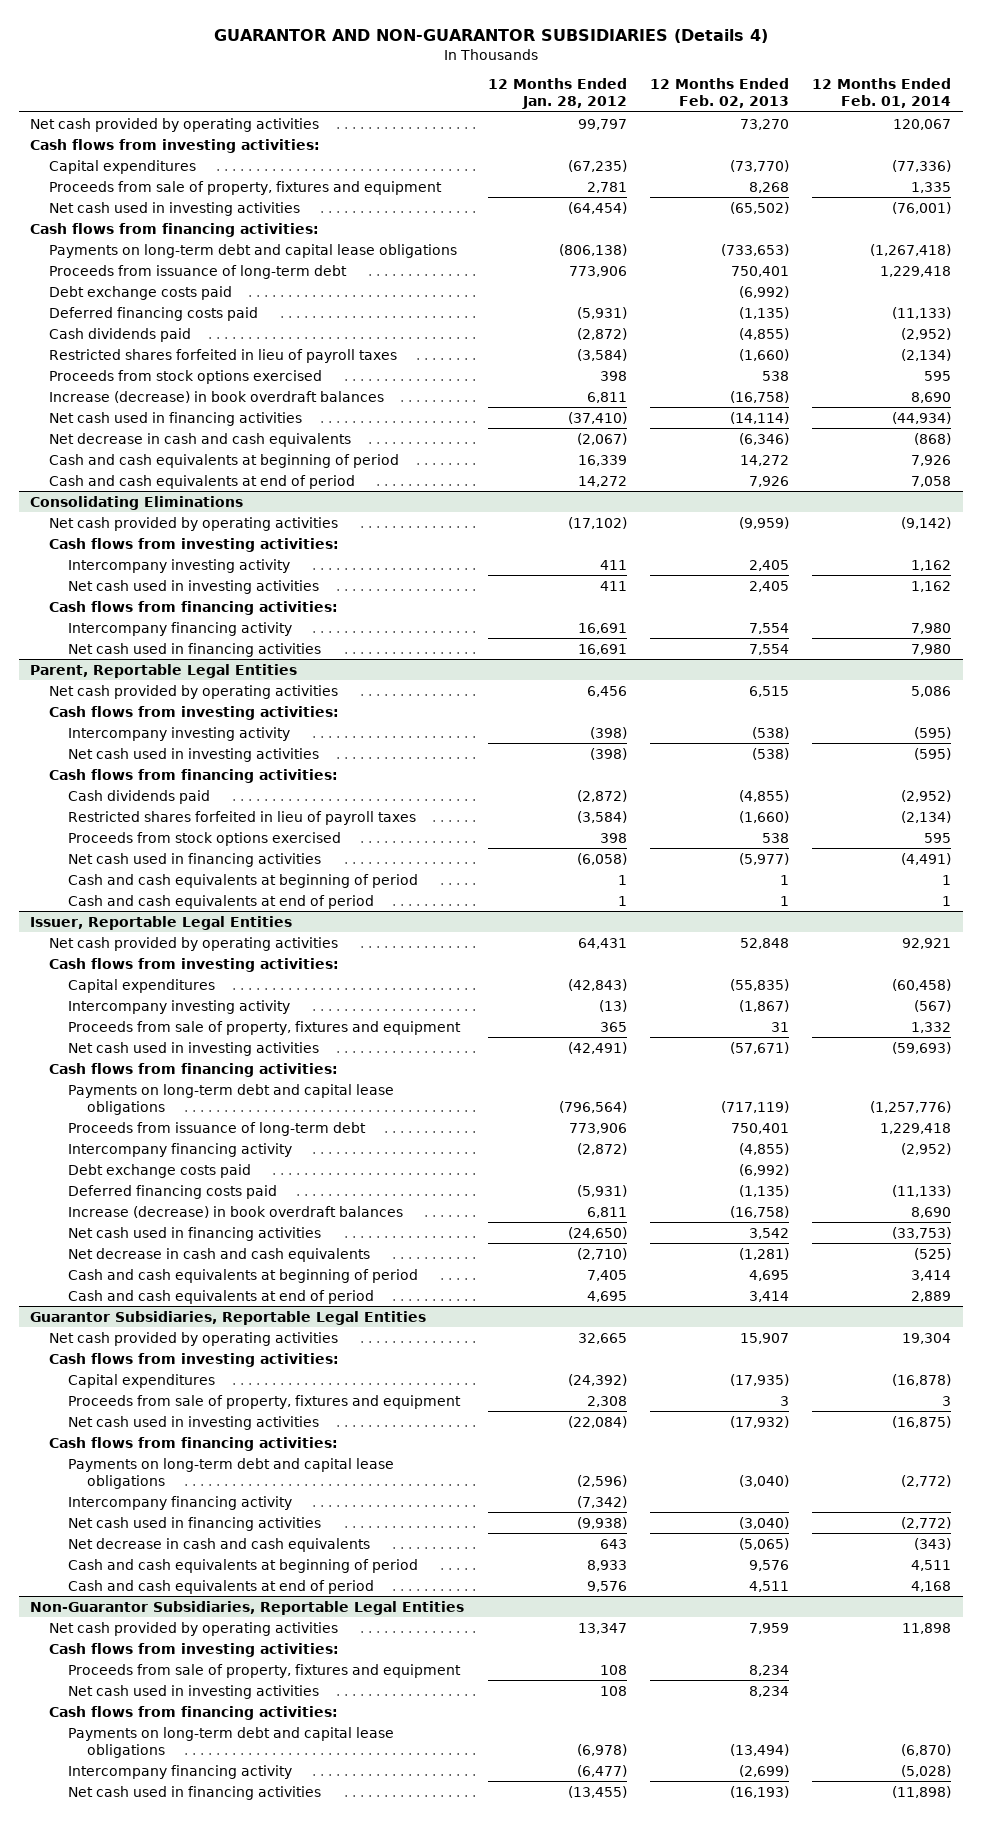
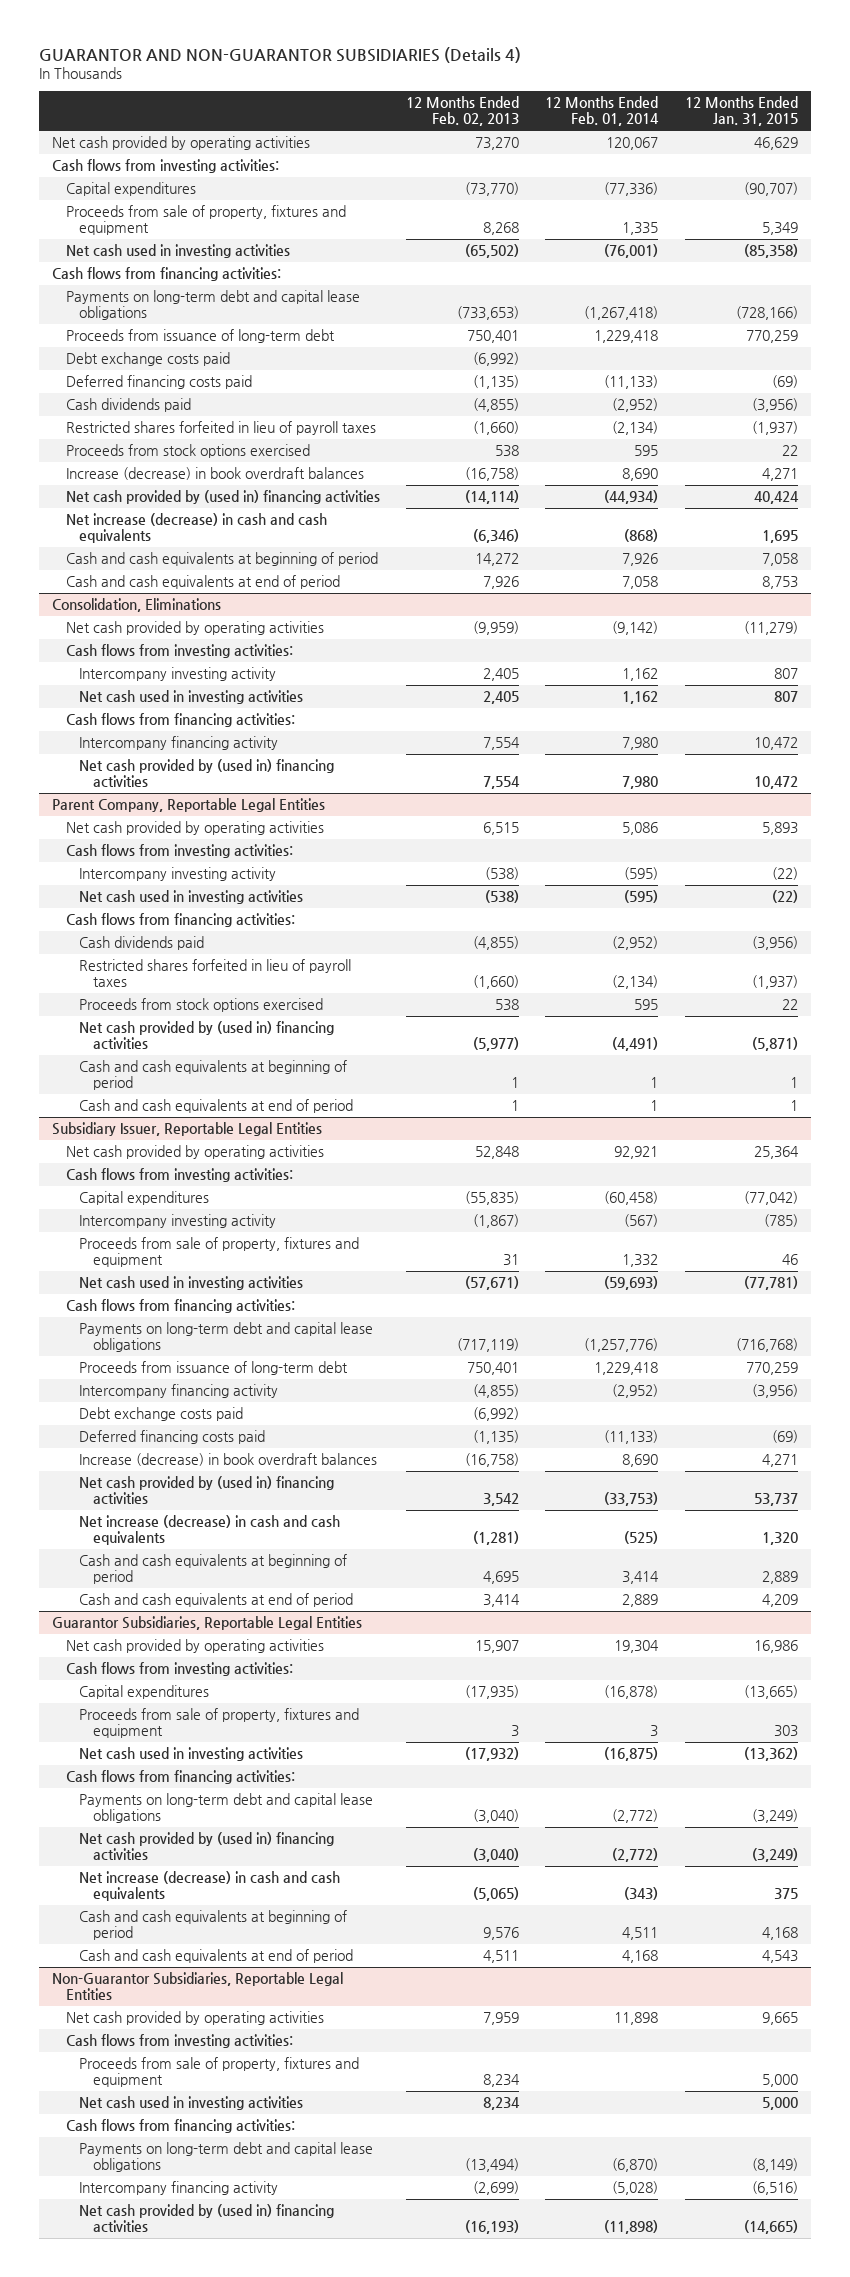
[487,78,627,110] 12 Months Ended Jan. 28, 2012 -> none
none -> [684,96,798,127] 12 Months Ended Jan. 31, 2015
[49,411,303,426] Net cash used in financing activities -> [65,490,380,505] Net cash provided by (used in) financing activities
[49,432,352,447] Net decrease in cash and cash equivalents -> [65,513,327,544] Net increase (decrease) in cash and cash equivalents
[30,495,244,510] Consolidating Eliminations -> none
none -> [52,598,222,613] Consolidation, Eliminations
[67,642,321,657] Net cash used in financing activities -> [79,759,335,788] Net cash provided by (used in) financing activities
[30,663,298,678] Parent, Reportable Legal Entities -> [52,798,326,813] Parent Company, Reportable Legal Entities
[67,852,321,867] Net cash used in financing activities -> [79,1021,335,1050] Net cash provided by (used in) financing activities
[30,915,293,930] Issuer, Reportable Legal Entities -> [52,1122,323,1137] Subsidiary Issuer, Reportable Legal Entities
[67,1226,321,1241] Net cash used in financing activities -> [79,1476,335,1505] Net cash provided by (used in) financing activities
[67,1247,370,1262] Net decrease in cash and cash equivalents -> [79,1515,341,1546] Net increase (decrease) in cash and cash equivalents
[67,1495,292,1510] Intercompany financing activity -> none
[67,1516,321,1531] Net cash used in financing activities -> [79,1832,335,1861] Net cash provided by (used in) financing activities
[67,1537,370,1552] Net decrease in cash and cash equivalents -> [79,1871,341,1902] Net increase (decrease) in cash and cash equivalents
[67,1785,321,1800] Net cash used in financing activities -> [79,2204,335,2233] Net cash provided by (used in) financing activities

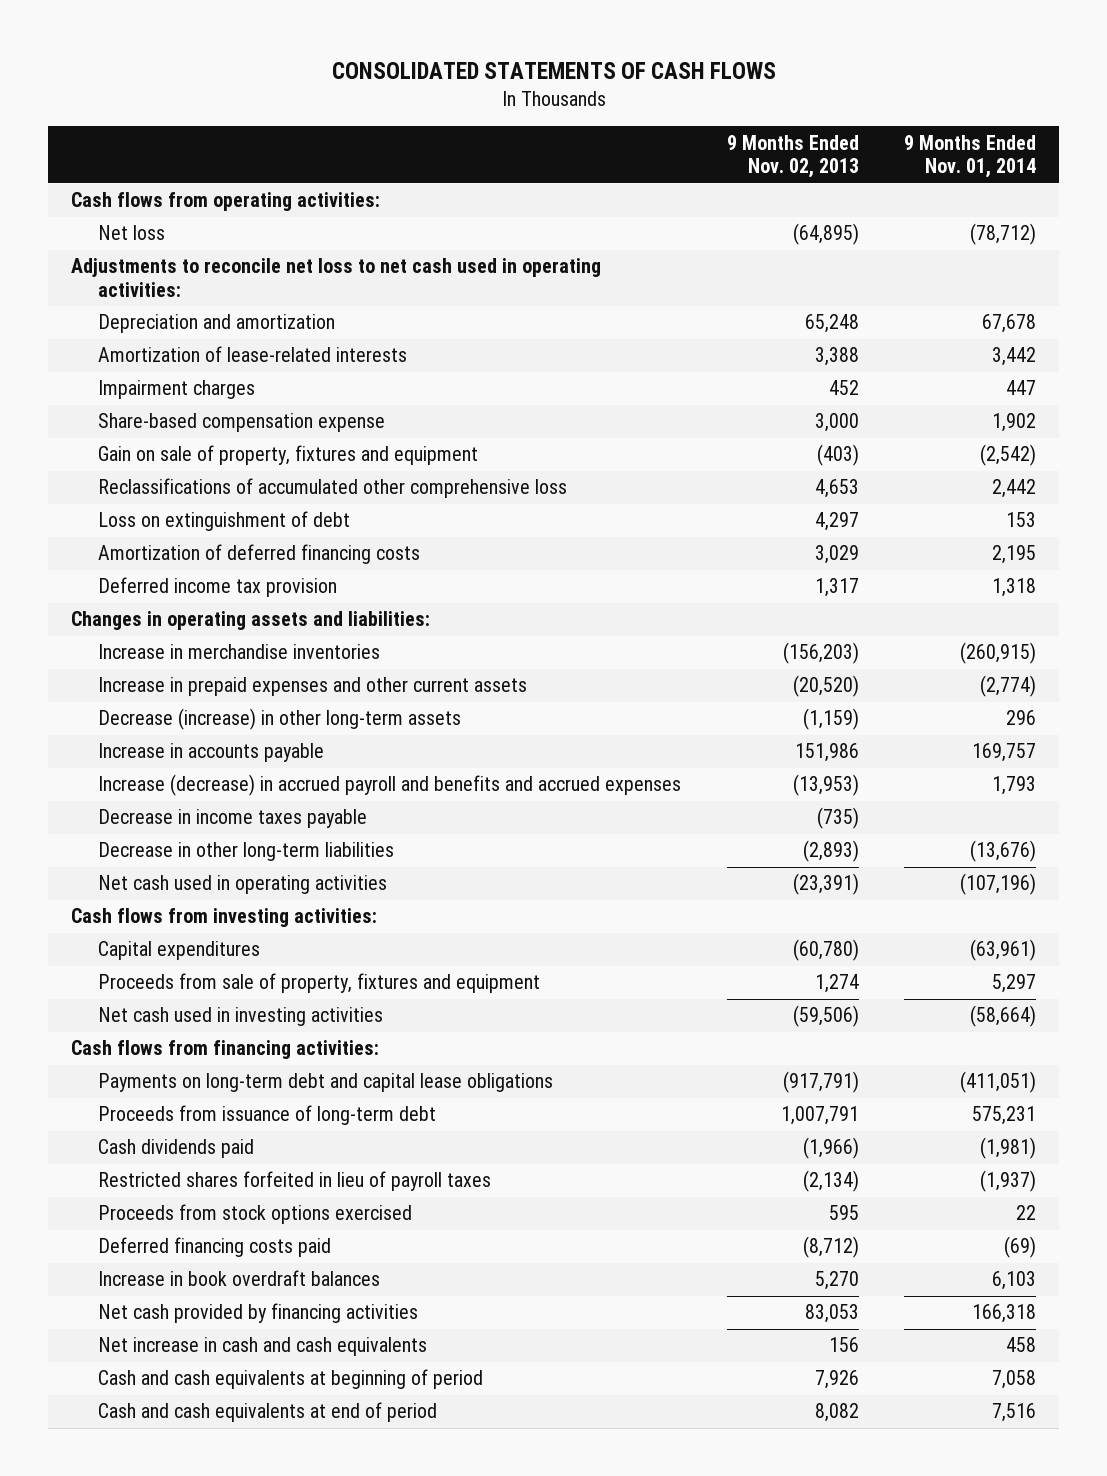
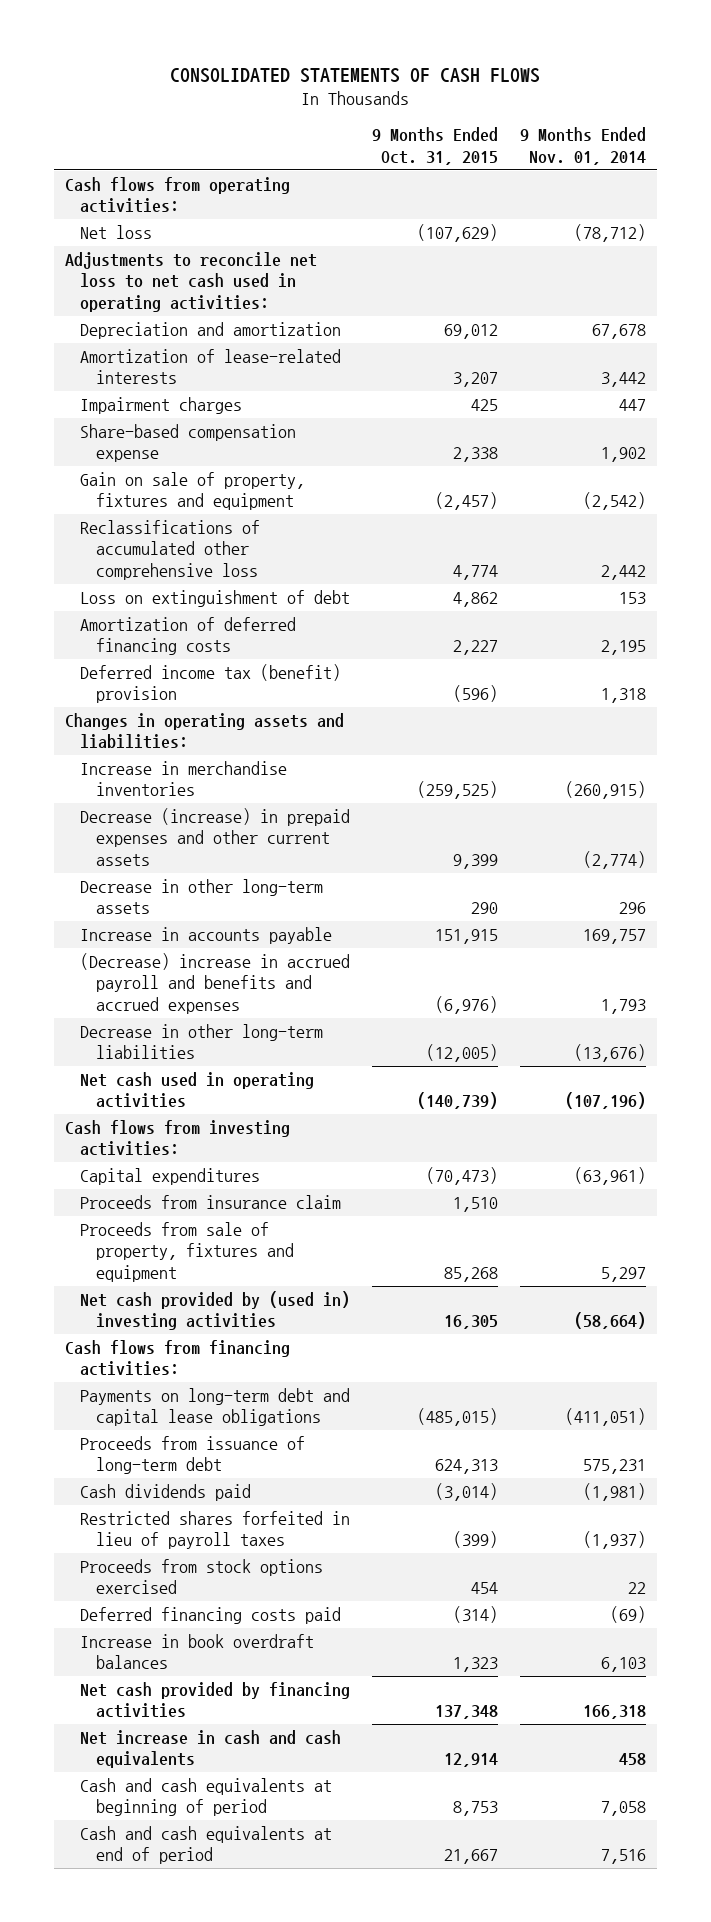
[726,134,859,179] 9 Months Ended Nov. 02, 2013 -> none
none -> [372,127,499,166] 9 Months Ended Oct. 31, 2015
[97,577,337,598] Deferred income tax provision -> [80,663,342,704] Deferred income tax (benefit) provision
[97,677,527,697] Increase in prepaid expenses and other current assets -> [80,807,351,867] Decrease (increase) in prepaid expenses and other current assets
[97,708,461,731] Decrease (increase) in other long-term assets -> [80,878,324,915] Decrease in other long-term assets
[97,809,367,829] Decrease in income taxes payable -> none
[97,774,681,797] Increase (decrease) in accrued payroll and benefits and accrued expenses -> [80,952,351,1015] (Decrease) increase in accrued payroll and benefits and accrued expenses
none -> [80,1194,342,1209] Proceeds from insurance claim
[97,1007,383,1027] Net cash used in investing activities -> [80,1290,351,1331] Net cash provided by (used in) investing activities

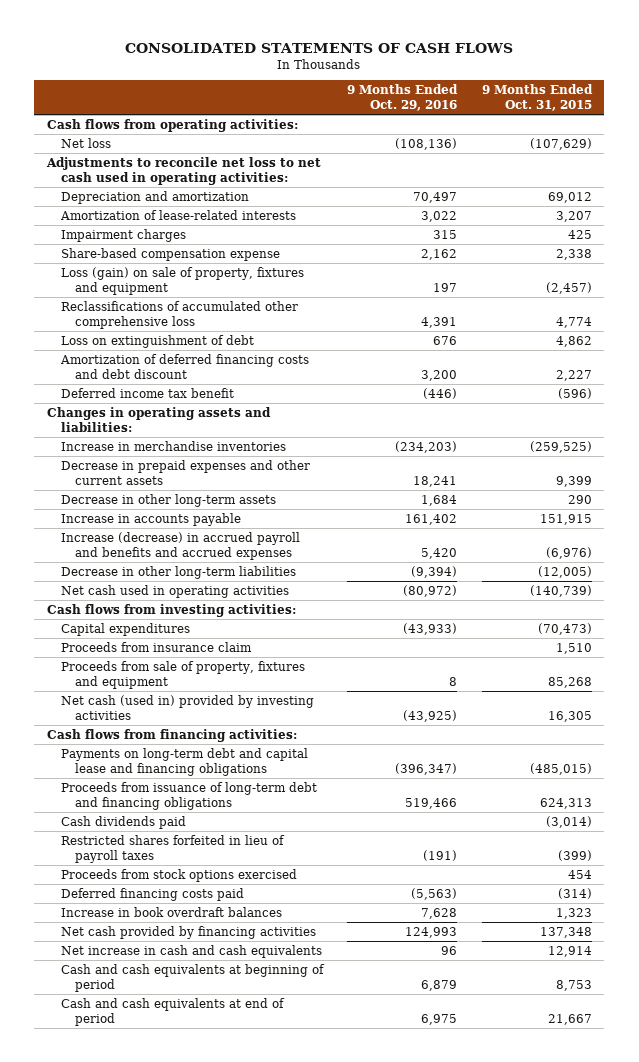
[519,127,646,166] 9 Months Ended Nov. 01, 2014 -> none
none -> [347,84,459,112] 9 Months Ended Oct. 29, 2016
[80,471,306,511] Gain on sale of property, fixtures and equipment -> [60,266,304,295] Loss (gain) on sale of property, fixtures and equipment
[80,616,297,656] Amortization of deferred financing costs -> [59,353,309,379] Amortization of deferred financing costs and debt discount
[80,663,342,704] Deferred income tax (benefit) provision -> [60,387,234,398] Deferred income tax benefit
[80,807,351,867] Decrease (increase) in prepaid expenses and other current assets -> [60,459,310,485] Decrease in prepaid expenses and other current assets
[80,952,351,1015] (Decrease) increase in accrued payroll and benefits and accrued expenses -> [60,531,300,560] Increase (decrease) in accrued payroll and benefits and accrued expenses
[80,1290,351,1331] Net cash provided by (used in) investing activities -> [60,694,314,720] Net cash (used in) provided by investing activities
[80,1387,351,1427] Payments on long-term debt and capital lease obligations -> [60,747,308,776] Payments on long-term debt and capital lease and financing obligations
[80,1435,306,1475] Proceeds from issuance of long-term debt -> [60,781,317,810] Proceeds from issuance of long-term debt and financing obligations

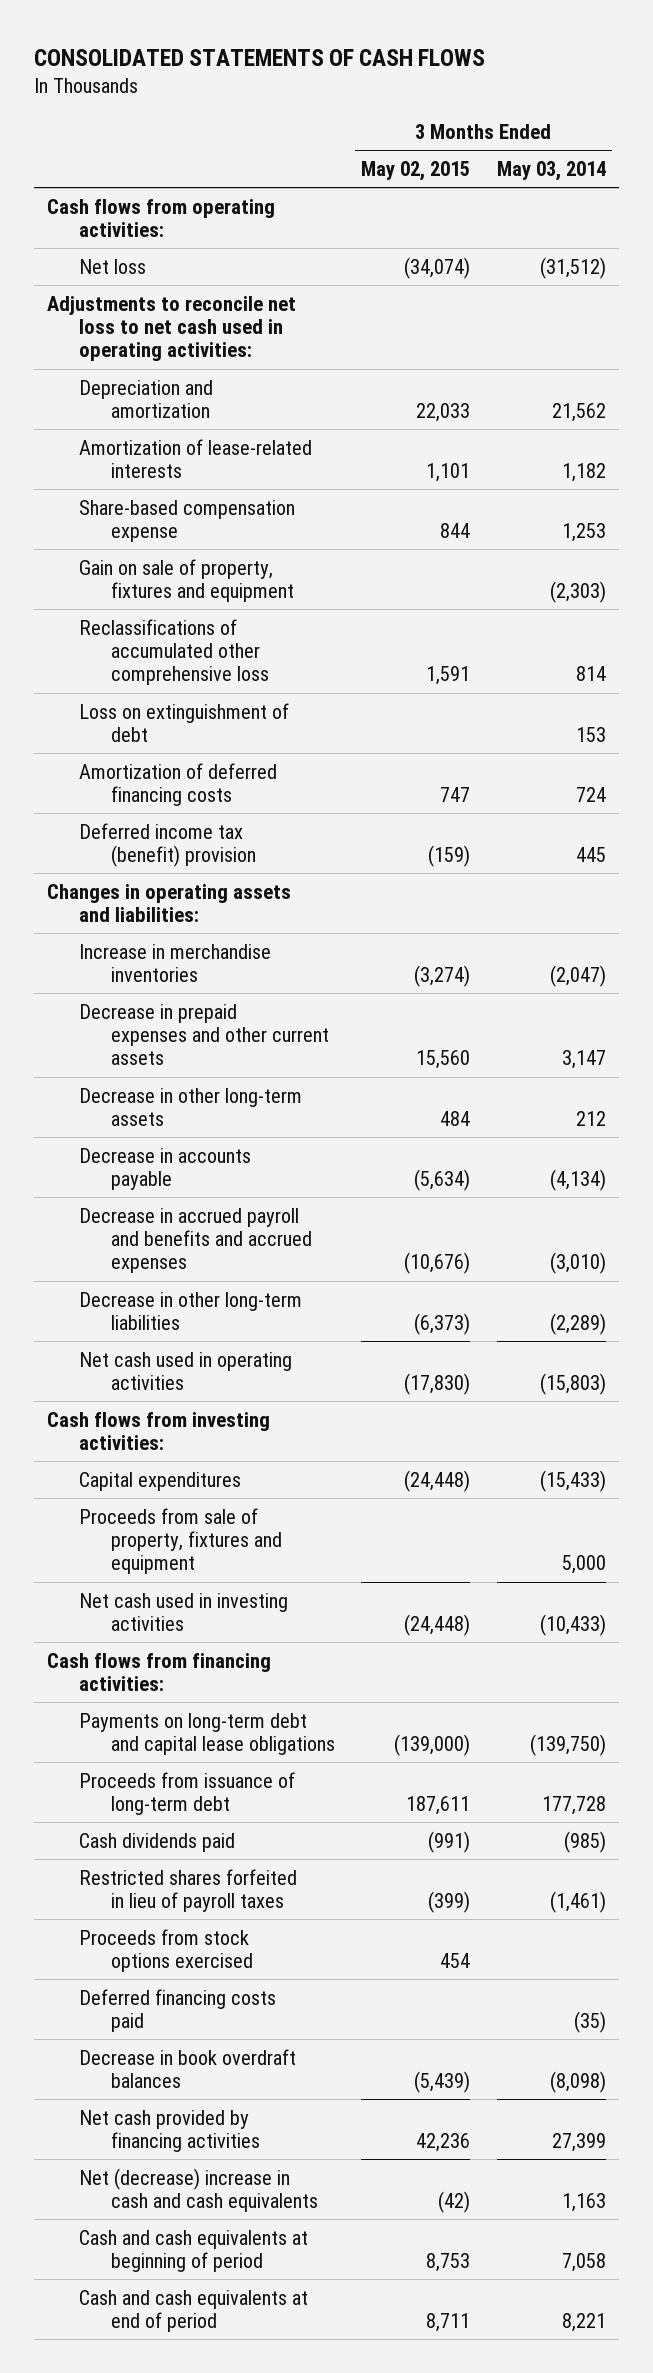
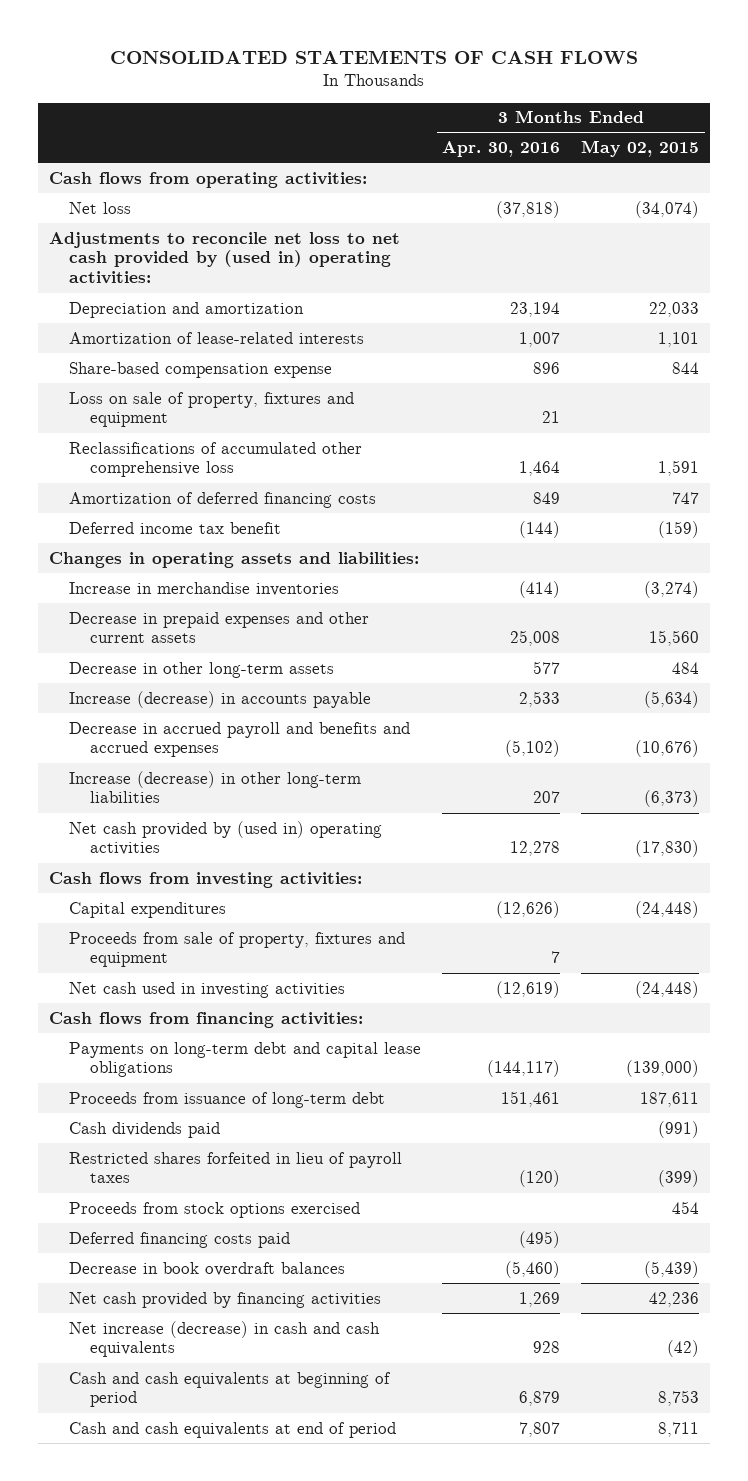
[496,160,606,181] May 03, 2014 -> none
none -> [442,141,561,158] Apr. 30, 2016
[47,295,297,362] Adjustments to reconcile net loss to net cash used in operating activities: -> [48,231,400,285] Adjustments to reconcile net loss to net cash provided by (used in) operating activities:
[79,558,294,602] Gain on sale of property, fixtures and equipment -> [69,391,355,428] Loss on sale of property, fixtures and equipment
[79,702,290,742] Loss on extinguishment of debt -> none
[79,822,256,867] Deferred income tax (benefit) provision -> [69,521,282,534] Deferred income tax benefit
[79,1147,252,1190] Decrease in accounts payable -> [69,690,372,708] Increase (decrease) in accounts payable
[79,1291,303,1330] Decrease in other long-term liabilities -> [69,770,362,804] Increase (decrease) in other long-term liabilities
[79,1351,293,1390] Net cash used in operating activities -> [69,820,383,856] Net cash provided by (used in) operating activities
[79,2167,318,2212] Net (decrease) increase in cash and cash equivalents -> [69,1320,381,1358] Net increase (decrease) in cash and cash equivalents

